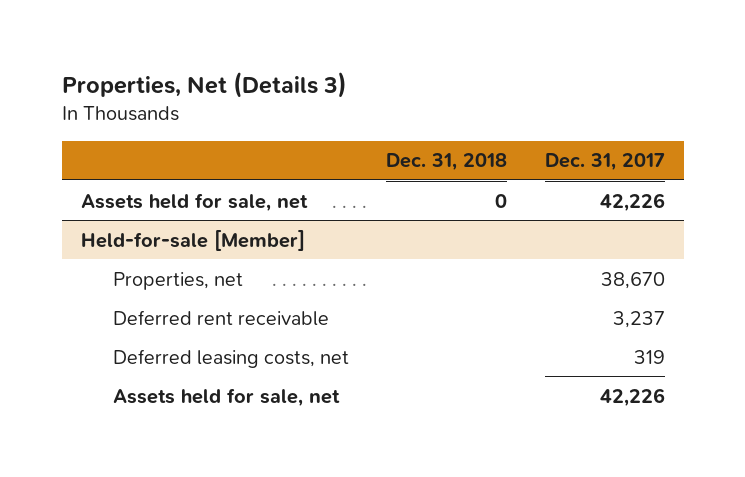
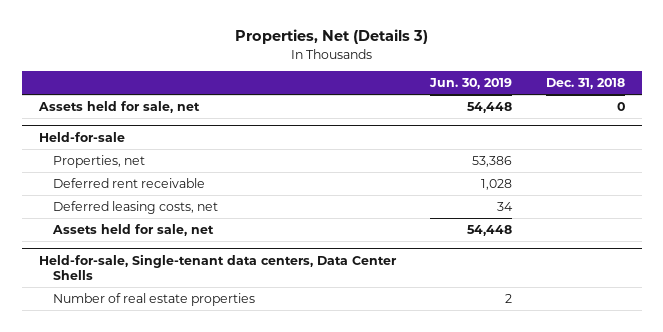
[544,153,665,172] Dec. 31, 2017 -> none
none -> [428,78,512,90] Jun. 30, 2019
[80,229,305,251] Held-for-sale [Member] -> [38,131,125,142] Held-for-sale
none -> [38,253,397,280] Held-for-sale, Single-tenant data centers, Data Center Shells
none -> [52,292,255,306] Number of real estate properties

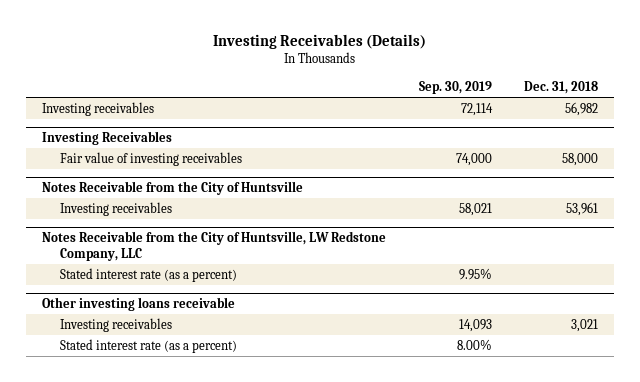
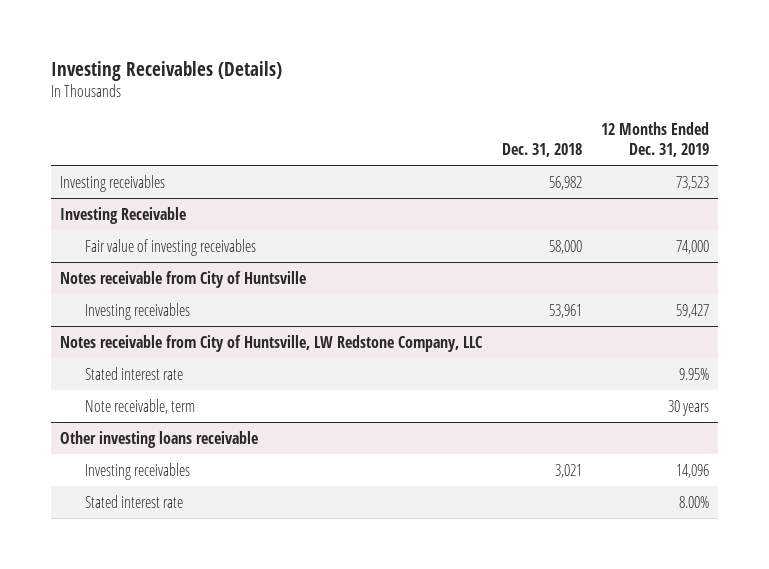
[418,80,492,94] Sep. 30, 2019 -> none
none -> [600,122,709,157] 12 Months Ended Dec. 31, 2019
[42,130,173,145] Investing Receivables -> [60,206,187,224] Investing Receivable
[42,180,304,195] Notes Receivable from the City of Huntsville -> [60,270,307,288] Notes receivable from City of Huntsville
[42,230,387,262] Notes Receivable from the City of Huntsville, LW Redstone Company, LLC -> [60,334,484,352] Notes receivable from City of Huntsville, LW Redstone Company, LLC
[59,267,237,282] Stated interest rate (as a percent) -> [85,366,184,380] Stated interest rate
none -> [85,398,196,414] Note receivable, term
[59,338,237,353] Stated interest rate (as a percent) -> [85,494,184,508] Stated interest rate

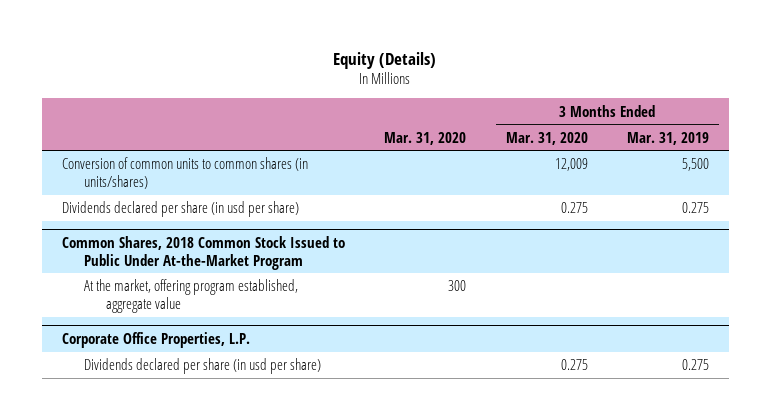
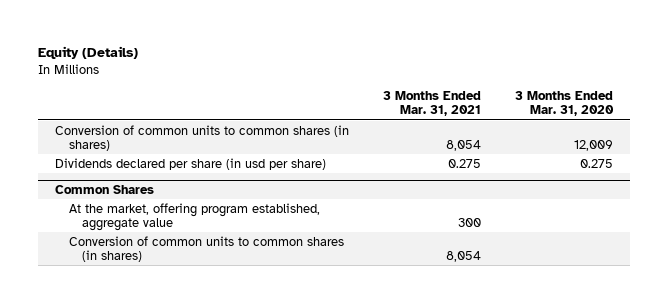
[384,131,467,145] Mar. 31, 2020 -> none
[627,131,710,145] Mar. 31, 2019 -> none
none -> [382,90,481,117] 3 Months Ended Mar. 31, 2021
[61,157,308,189] Conversion of common units to common shares (in units/shares) -> [55,124,350,152] Conversion of common units to common shares (in shares)
[61,235,345,270] Common Shares, 2018 Common Stock Issued to Public Under At-the-Market Program -> [55,184,155,194] Common Shares
[61,331,250,348] Corporate Office Properties, L.P. -> none
[84,358,322,375] Dividends declared per share (in usd per share) -> none
none -> [68,235,344,263] Conversion of common units to common shares (in shares)

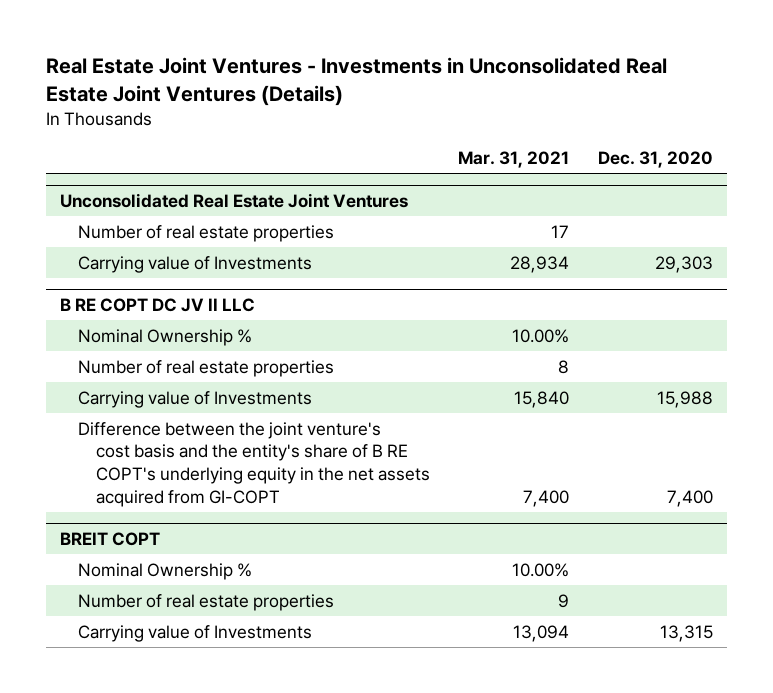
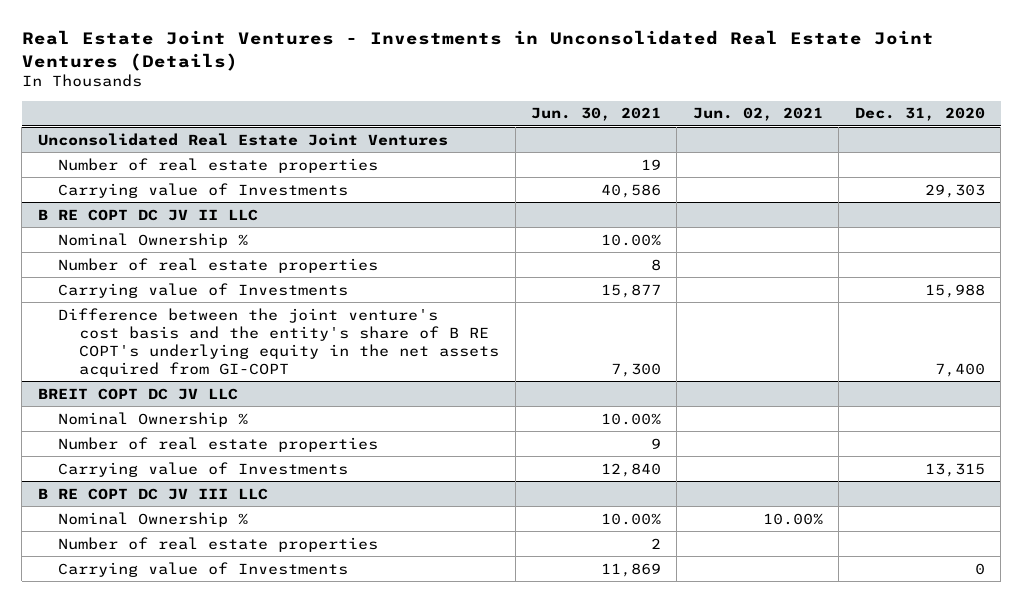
[458,151,570,169] Mar. 31, 2021 -> none
none -> [531,107,662,122] Jun. 30, 2021
none -> [692,107,823,122] Jun. 02, 2021
[60,532,161,547] BREIT COPT -> [37,387,238,400] BREIT COPT DC JV LLC
none -> [37,487,268,500] B RE COPT DC JV III LLC
none -> [58,511,249,527] Nominal Ownership %
none -> [58,536,379,552] Number of real estate properties
none -> [58,561,349,577] Carrying value of Investments

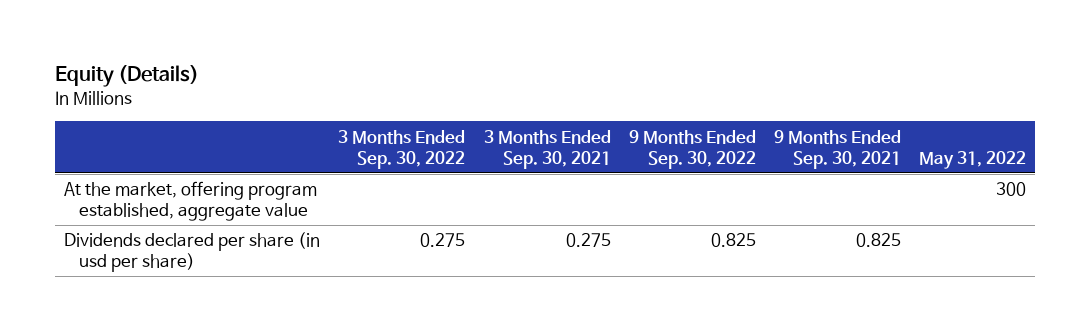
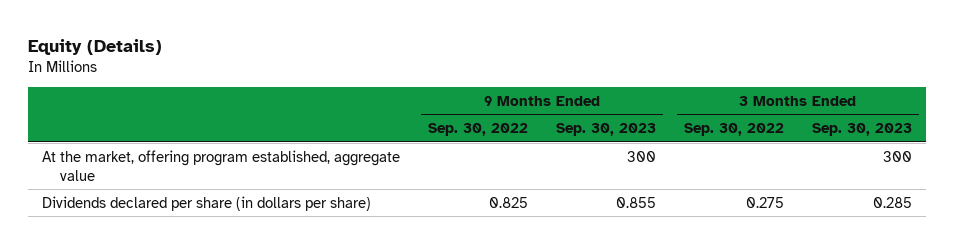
[483,129,611,169] 3 Months Ended Sep. 30, 2021 -> none
[774,129,902,169] 9 Months Ended Sep. 30, 2021 -> none
[919,150,1027,169] May 31, 2022 -> none
none -> [555,123,656,137] Sep. 30, 2023
none -> [811,123,912,137] Sep. 30, 2023
[64,232,321,273] Dividends declared per share (in usd per share) -> [42,195,372,211] Dividends declared per share (in dollars per share)

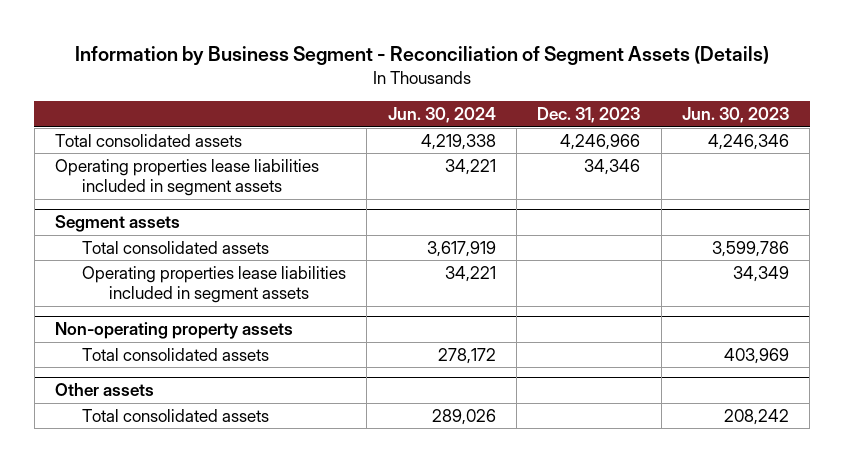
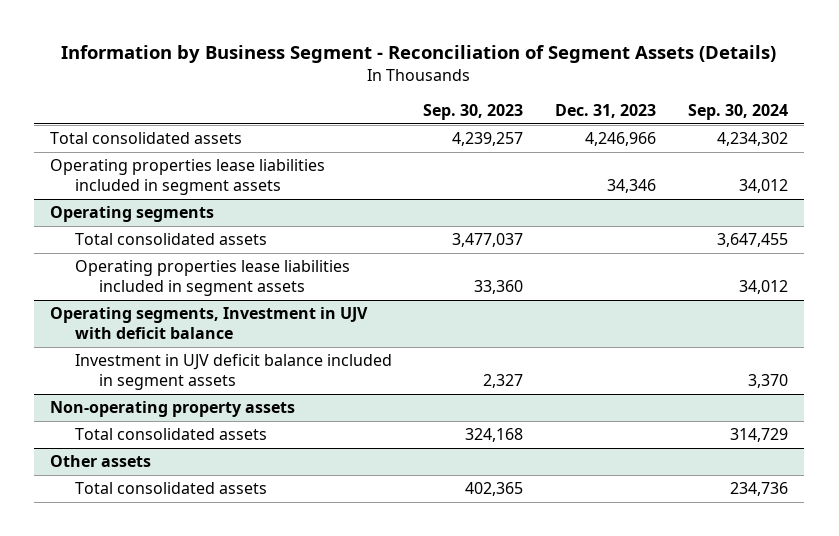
[387,107,496,124] Jun. 30, 2024 -> none
[681,107,789,124] Jun. 30, 2023 -> none
none -> [423,103,524,120] Sep. 30, 2023
none -> [688,103,789,120] Sep. 30, 2024
[54,215,180,233] Segment assets -> [50,206,215,223] Operating segments
none -> [50,307,369,340] Operating segments, Investment in UJV with deficit balance
none -> [74,354,392,391] Investment in UJV deficit balance included in segment assets

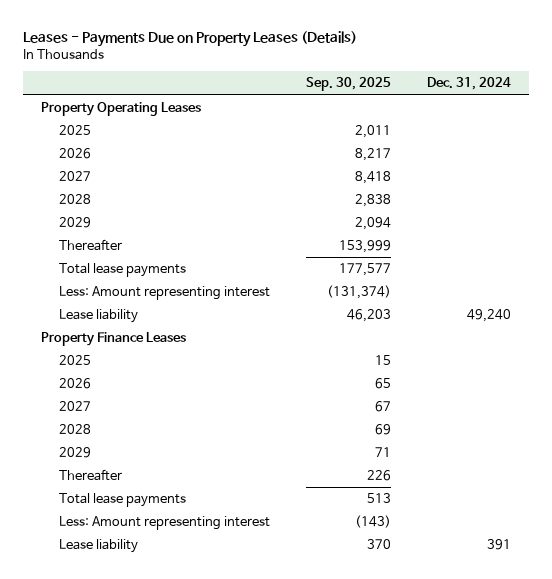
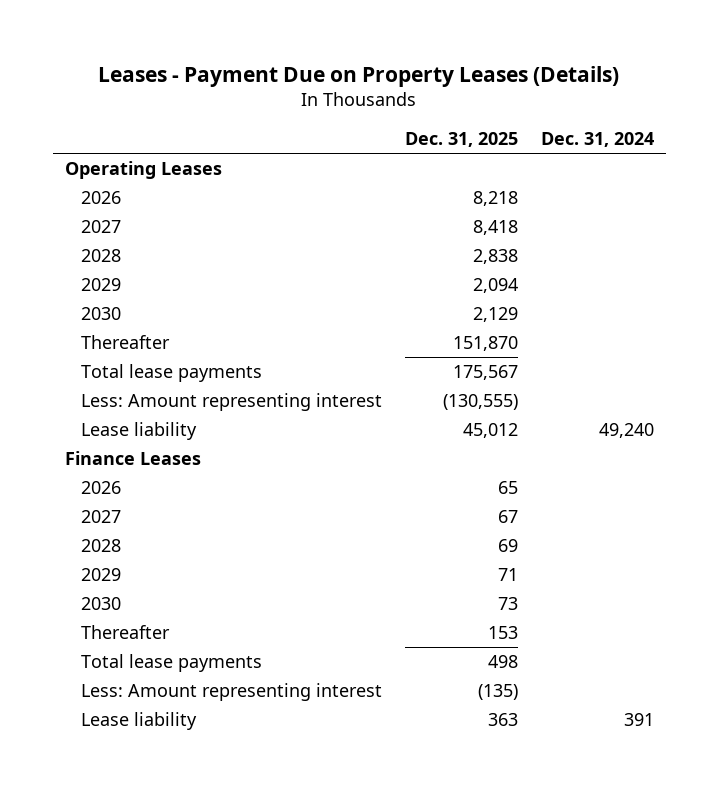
[23,31,358,48] Leases - Payments Due on Property Leases (Details) -> [98,65,620,87] Leases - Payment Due on Property Leases (Details)
[306,77,392,92] Sep. 30, 2025 -> none
none -> [405,132,519,148] Dec. 31, 2025
[58,124,91,135] 2025 -> none
[41,101,202,116] Property Operating Leases -> [64,160,222,179] Operating Leases
none -> [81,306,122,320] 2030
[58,354,91,365] 2025 -> none
[41,331,187,346] Property Finance Leases -> [64,450,201,465] Finance Leases
none -> [81,596,122,610] 2030

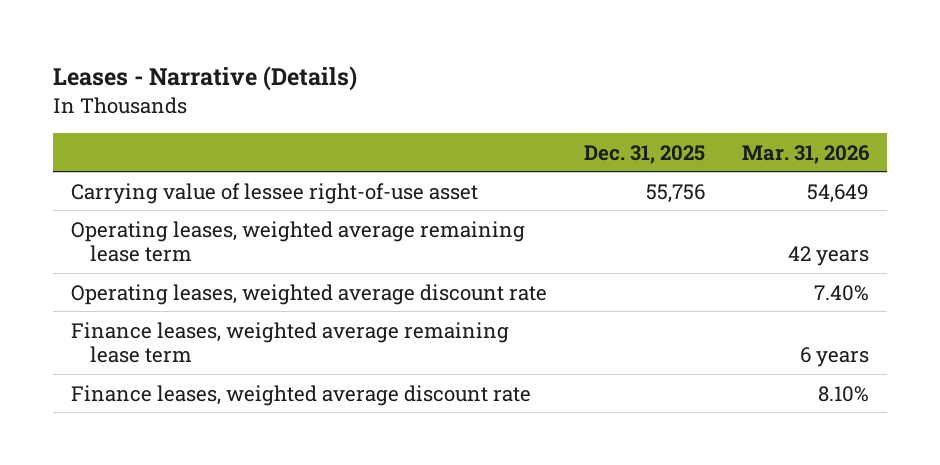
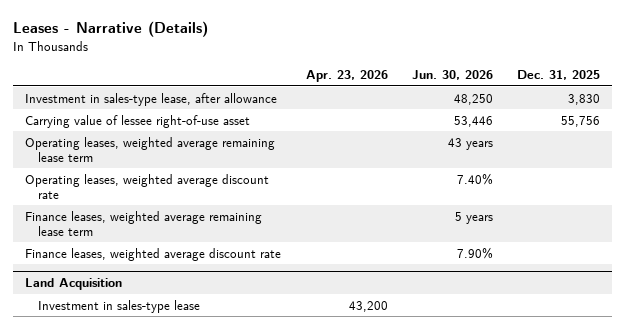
[741,144,870,164] Mar. 31, 2026 -> none
none -> [305,70,388,83] Apr. 23, 2026
none -> [411,70,493,81] Jun. 30, 2026
none -> [25,92,278,106] Investment in sales-type lease, after allowance
none -> [25,278,123,291] Land Acquisition
none -> [37,299,200,313] Investment in sales-type lease

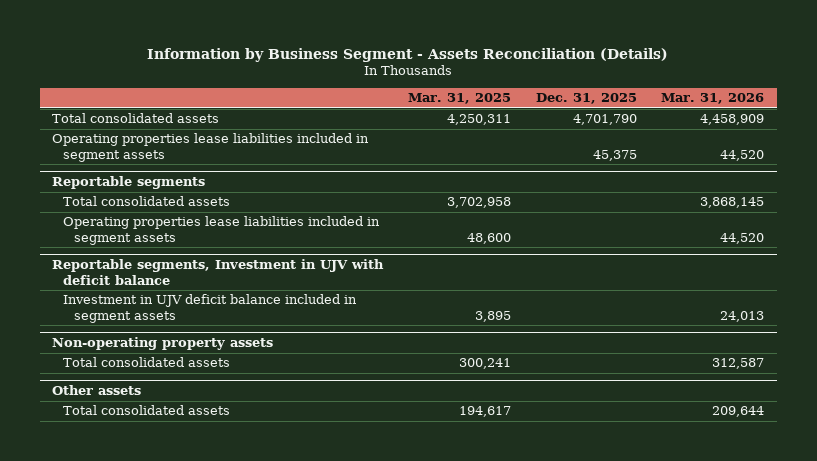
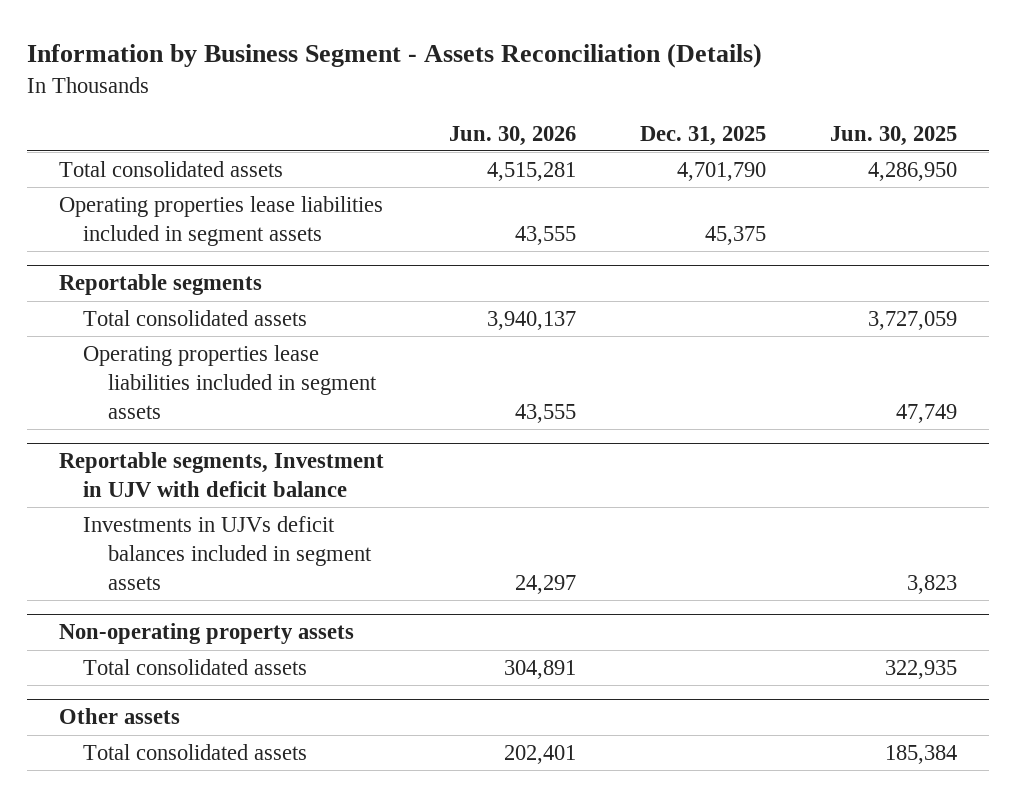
[407,93,511,105] Mar. 31, 2025 -> none
[661,93,765,105] Mar. 31, 2026 -> none
none -> [448,125,576,146] Jun. 30, 2026
none -> [830,125,958,146] Jun. 30, 2025
[63,294,358,323] Investment in UJV deficit balance included in segment assets -> [83,515,372,590] Investments in UJVs deficit balances included in segment assets

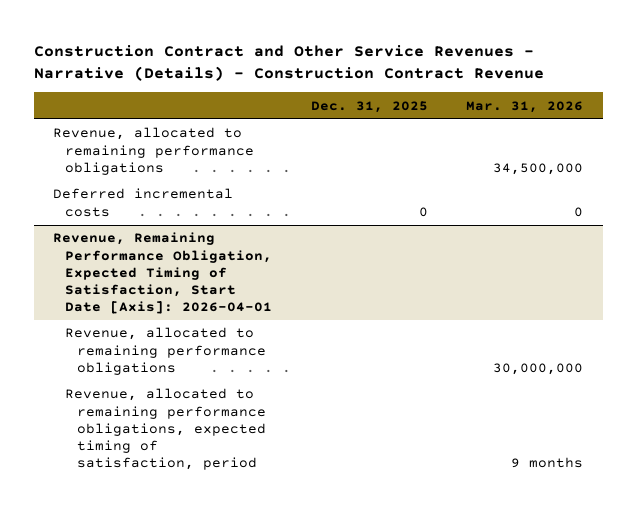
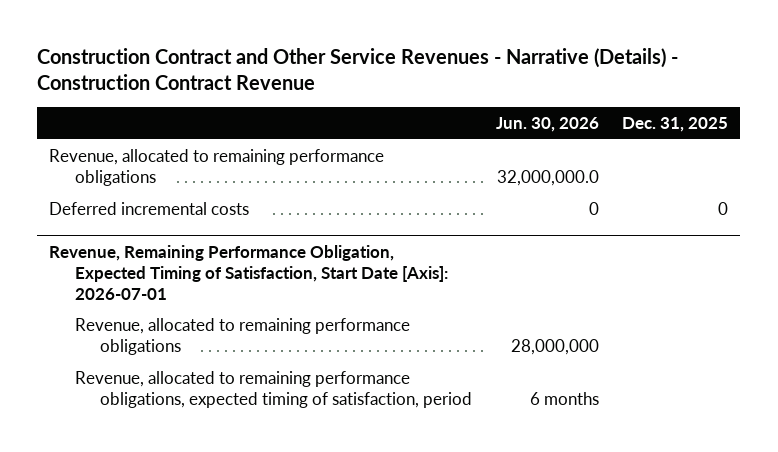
[466,100,584,113] Mar. 31, 2026 -> none
none -> [495,116,599,132] Jun. 30, 2026
[52,232,273,314] Revenue, Remaining Performance Obligation, Expected Timing of Satisfaction, Start Date [Axis]: 2026-04-01 -> [49,244,448,300] Revenue, Remaining Performance Obligation, Expected Timing of Satisfaction, Start Date [Axis]: 2026-07-01

